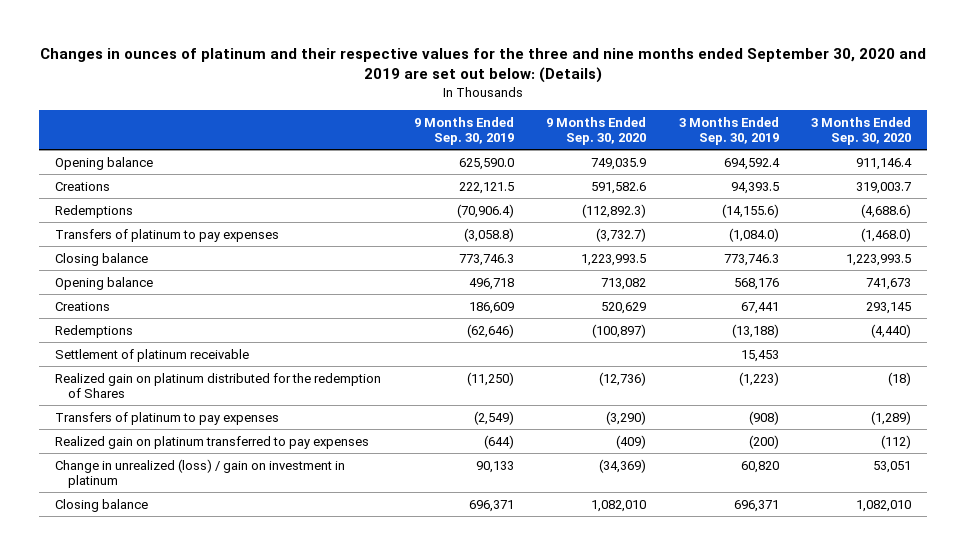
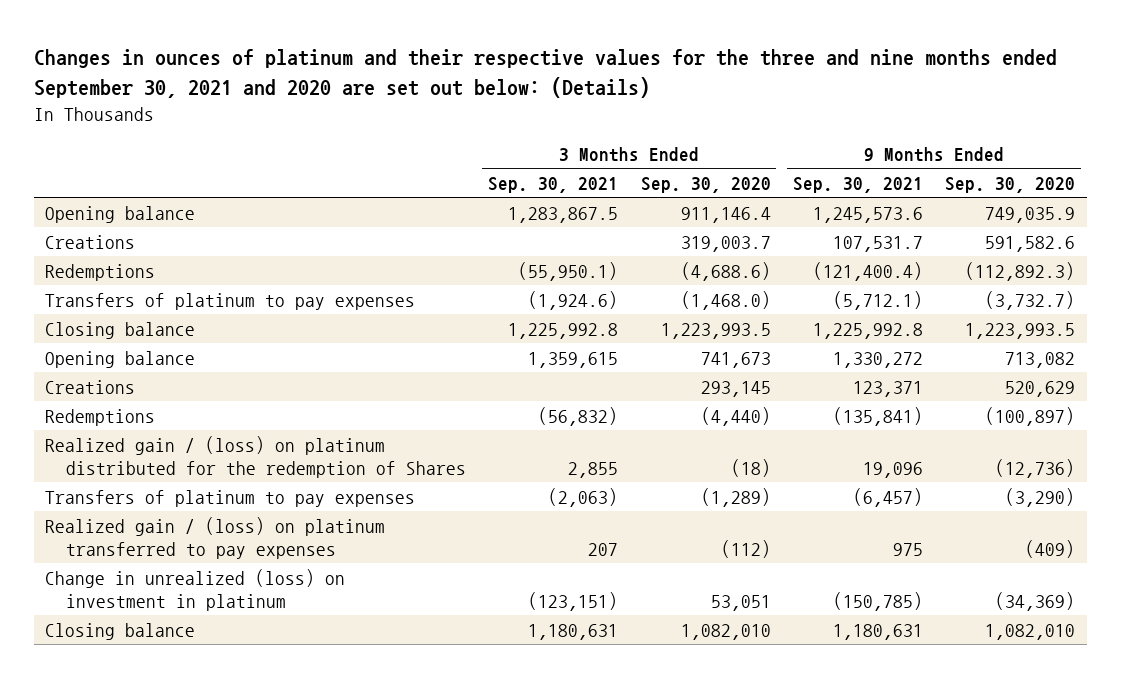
[40,48,927,84] Changes in ounces of platinum and their respective values for the three and nine months ended September 30, 2020 and 2019 are set out below: (Details) -> [34,49,1058,98] Changes in ounces of platinum and their respective values for the three and nine months ended September 30, 2021 and 2020 are set out below: (Details)
[413,116,514,145] 9 Months Ended Sep. 30, 2019 -> none
[678,116,779,145] 3 Months Ended Sep. 30, 2019 -> none
none -> [488,176,619,193] Sep. 30, 2021
none -> [792,176,923,193] Sep. 30, 2021
[55,348,250,362] Settlement of platinum receivable -> none
[55,372,382,398] Realized gain on platinum distributed for the redemption of Shares -> [45,435,466,478] Realized gain / (loss) on platinum distributed for the redemption of Shares
[55,435,370,449] Realized gain on platinum transferred to pay expenses -> [45,516,386,559] Realized gain / (loss) on platinum transferred to pay expenses
[55,458,346,488] Change in unrealized (loss) / gain on investment in platinum -> [45,568,346,611] Change in unrealized (loss) on investment in platinum

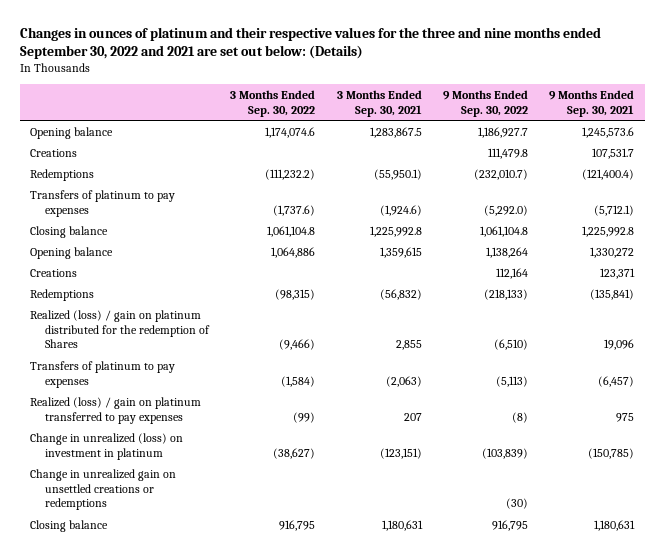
[34,49,1058,98] Changes in ounces of platinum and their respective values for the three and nine months ended September 30, 2021 and 2020 are set out below: (Details) -> [19,26,601,60] Changes in ounces of platinum and their respective values for the three and nine months ended September 30, 2022 and 2021 are set out below: (Details)
[640,176,771,193] Sep. 30, 2020 -> none
[945,176,1076,193] Sep. 30, 2020 -> none
none -> [230,89,316,117] 3 Months Ended Sep. 30, 2022
none -> [442,89,528,117] 9 Months Ended Sep. 30, 2022
[45,435,466,478] Realized gain / (loss) on platinum distributed for the redemption of Shares -> [30,309,211,349] Realized (loss) / gain on platinum distributed for the redemption of Shares
[45,516,386,559] Realized gain / (loss) on platinum transferred to pay expenses -> [30,396,202,424] Realized (loss) / gain on platinum transferred to pay expenses
none -> [30,468,177,511] Change in unrealized gain on unsettled creations or redemptions

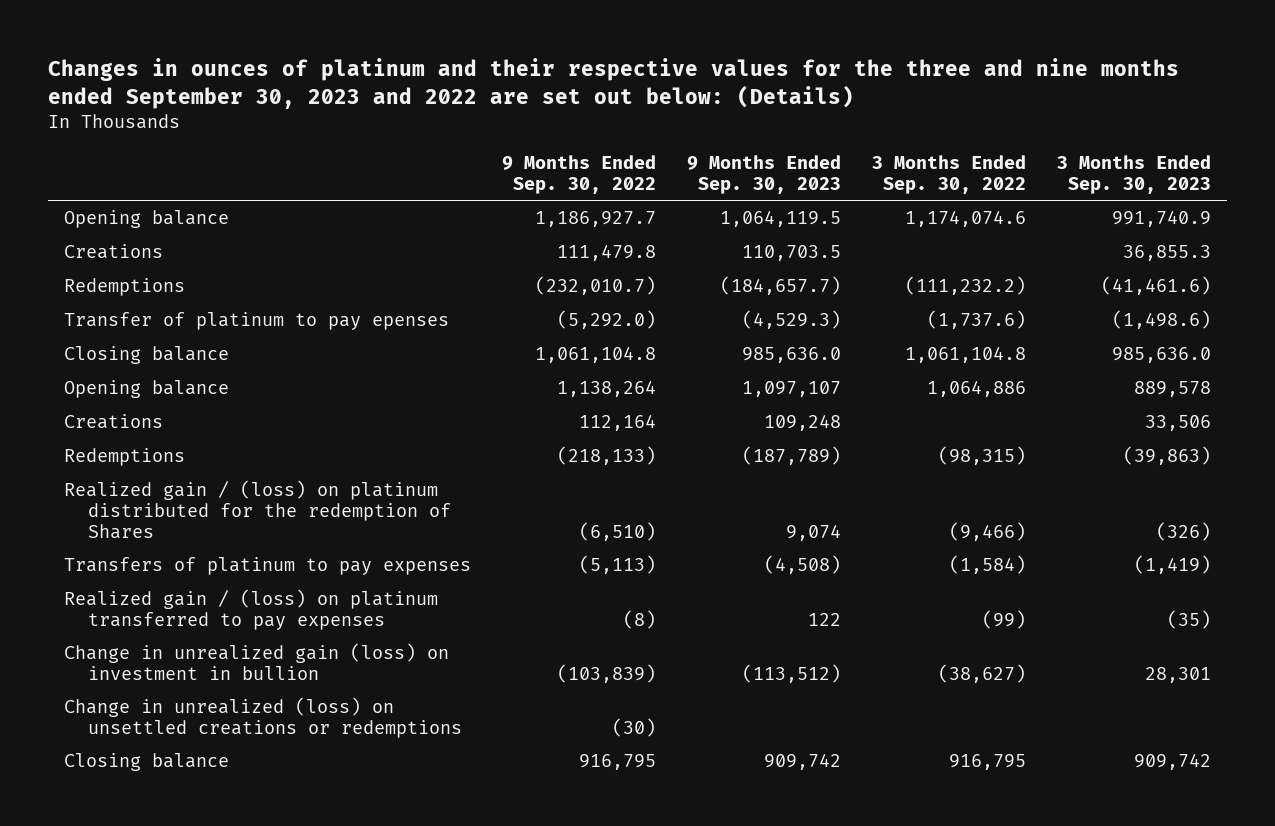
[19,26,601,60] Changes in ounces of platinum and their respective values for the three and nine months ended September 30, 2022 and 2021 are set out below: (Details) -> [48,57,1180,109] Changes in ounces of platinum and their respective values for the three and nine months ended September 30, 2023 and 2022 are set out below: (Details)
[336,89,422,117] 3 Months Ended Sep. 30, 2021 -> none
[549,89,635,117] 9 Months Ended Sep. 30, 2021 -> none
none -> [686,154,841,194] 9 Months Ended Sep. 30, 2023
none -> [1057,154,1212,194] 3 Months Ended Sep. 30, 2023
[30,189,176,217] Transfers of platinum to pay expenses -> [63,312,449,331] Transfer of platinum to pay epenses
[30,309,211,349] Realized (loss) / gain on platinum distributed for the redemption of Shares -> [63,480,451,539] Realized gain / (loss) on platinum distributed for the redemption of Shares
[30,396,202,424] Realized (loss) / gain on platinum transferred to pay expenses -> [63,589,438,630] Realized gain / (loss) on platinum transferred to pay expenses
[30,432,184,460] Change in unrealized (loss) on investment in platinum -> [63,643,449,680] Change in unrealized gain (loss) on investment in bullion
[30,468,177,511] Change in unrealized gain on unsettled creations or redemptions -> [63,697,462,738] Change in unrealized (loss) on unsettled creations or redemptions

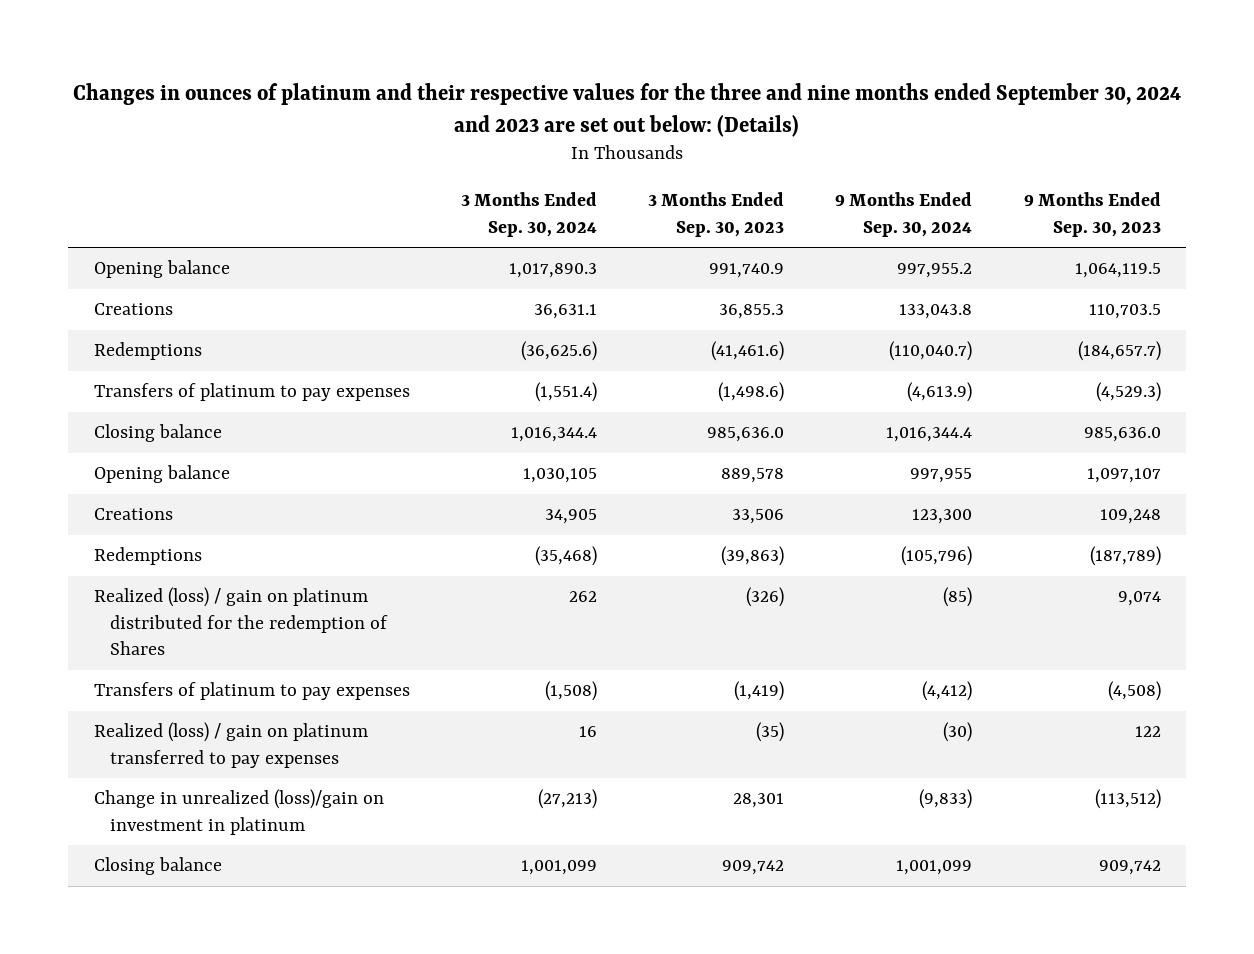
[48,57,1180,109] Changes in ounces of platinum and their respective values for the three and nine months ended September 30, 2023 and 2022 are set out below: (Details) -> [73,83,1182,137] Changes in ounces of platinum and their respective values for the three and nine months ended September 30, 2024 and 2023 are set out below: (Details)
[501,154,656,194] 9 Months Ended Sep. 30, 2022 -> none
[872,154,1027,194] 3 Months Ended Sep. 30, 2022 -> none
none -> [461,192,598,237] 3 Months Ended Sep. 30, 2024
none -> [835,192,973,237] 9 Months Ended Sep. 30, 2024
[63,312,449,331] Transfer of platinum to pay epenses -> [93,383,410,402] Transfers of platinum to pay expenses
[63,480,451,539] Realized gain / (loss) on platinum distributed for the redemption of Shares -> [93,587,388,656] Realized (loss) / gain on platinum distributed for the redemption of Shares
[63,697,462,738] Change in unrealized (loss) on unsettled creations or redemptions -> none
[63,589,438,630] Realized gain / (loss) on platinum transferred to pay expenses -> [93,722,368,768] Realized (loss) / gain on platinum transferred to pay expenses
[63,643,449,680] Change in unrealized gain (loss) on investment in bullion -> [93,789,384,835] Change in unrealized (loss)/gain on investment in platinum

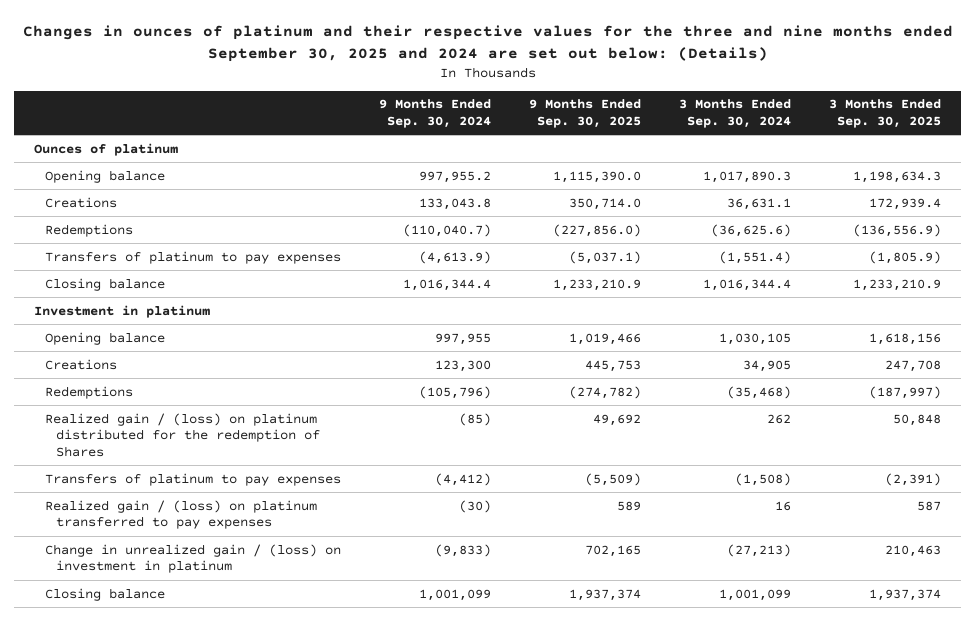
[73,83,1182,137] Changes in ounces of platinum and their respective values for the three and nine months ended September 30, 2024 and 2023 are set out below: (Details) -> [22,25,953,62] Changes in ounces of platinum and their respective values for the three and nine months ended September 30, 2025 and 2024 are set out below: (Details)
[648,192,785,237] 3 Months Ended Sep. 30, 2023 -> none
[1023,192,1161,237] 9 Months Ended Sep. 30, 2023 -> none
none -> [529,99,642,128] 9 Months Ended Sep. 30, 2025
none -> [829,99,942,128] 3 Months Ended Sep. 30, 2025
none -> [33,142,178,156] Ounces of platinum
none -> [33,304,210,318] Investment in platinum
[93,587,388,656] Realized (loss) / gain on platinum distributed for the redemption of Shares -> [44,412,320,457] Realized gain / (loss) on platinum distributed for the redemption of Shares
[93,722,368,768] Realized (loss) / gain on platinum transferred to pay expenses -> [44,499,317,530] Realized gain / (loss) on platinum transferred to pay expenses
[93,789,384,835] Change in unrealized (loss)/gain on investment in platinum -> [44,543,341,574] Change in unrealized gain / (loss) on investment in platinum

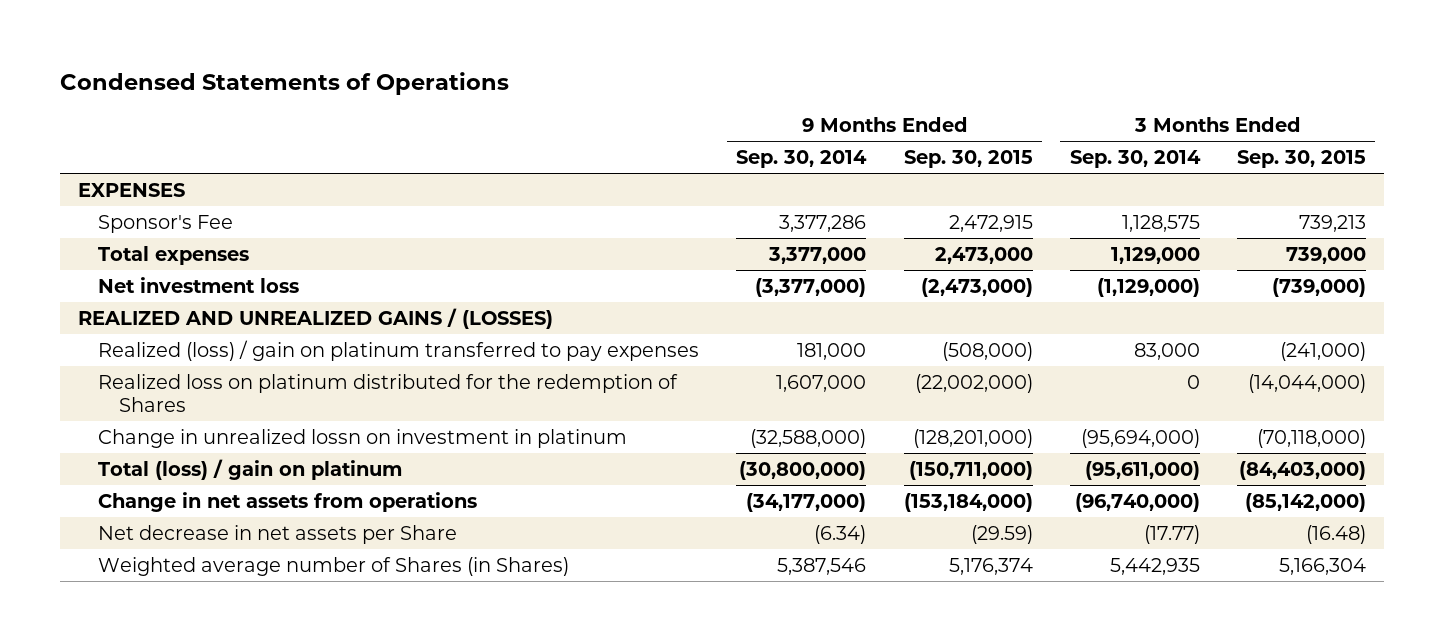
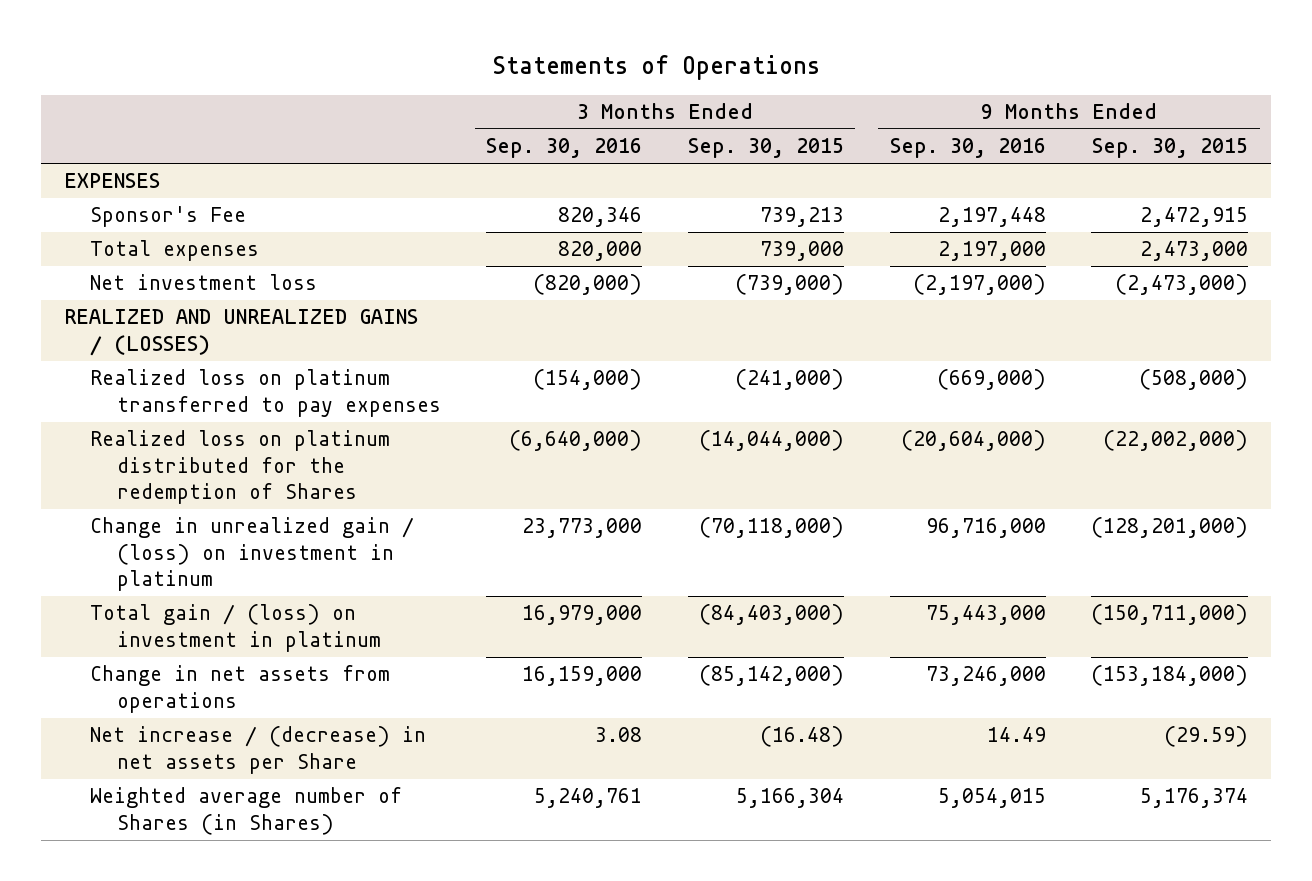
[59,71,509,95] Condensed Statements of Operations -> [492,54,821,80] Statements of Operations
[736,150,868,169] Sep. 30, 2014 -> none
[1069,150,1201,169] Sep. 30, 2014 -> none
none -> [486,138,643,159] Sep. 30, 2016
none -> [889,138,1046,159] Sep. 30, 2016
[98,339,700,361] Realized (loss) / gain on platinum transferred to pay expenses -> [90,369,441,417] Realized loss on platinum transferred to pay expenses
[98,428,628,448] Change in unrealized lossn on investment in platinum -> [90,517,415,591] Change in unrealized gain / (loss) on investment in platinum
[98,458,403,480] Total (loss) / gain on platinum -> [90,604,381,652] Total gain / (loss) on investment in platinum
[98,524,458,544] Net decrease in net assets per Share -> [90,726,427,774] Net increase / (decrease) in net assets per Share

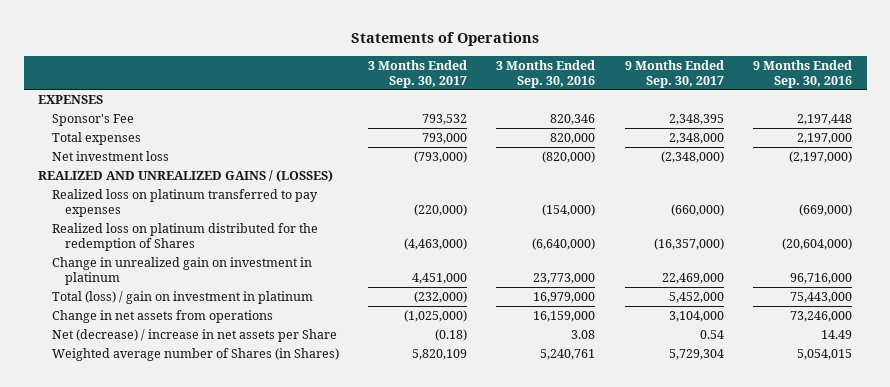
[687,138,844,159] Sep. 30, 2015 -> none
[1092,138,1249,159] Sep. 30, 2015 -> none
none -> [367,59,467,88] 3 Months Ended Sep. 30, 2017
none -> [624,59,724,88] 9 Months Ended Sep. 30, 2017
[90,517,415,591] Change in unrealized gain / (loss) on investment in platinum -> [51,256,312,285] Change in unrealized gain on investment in platinum
[90,604,381,652] Total gain / (loss) on investment in platinum -> [51,290,313,304] Total (loss) / gain on investment in platinum
[90,726,427,774] Net increase / (decrease) in net assets per Share -> [51,328,337,342] Net (decrease) / increase in net assets per Share

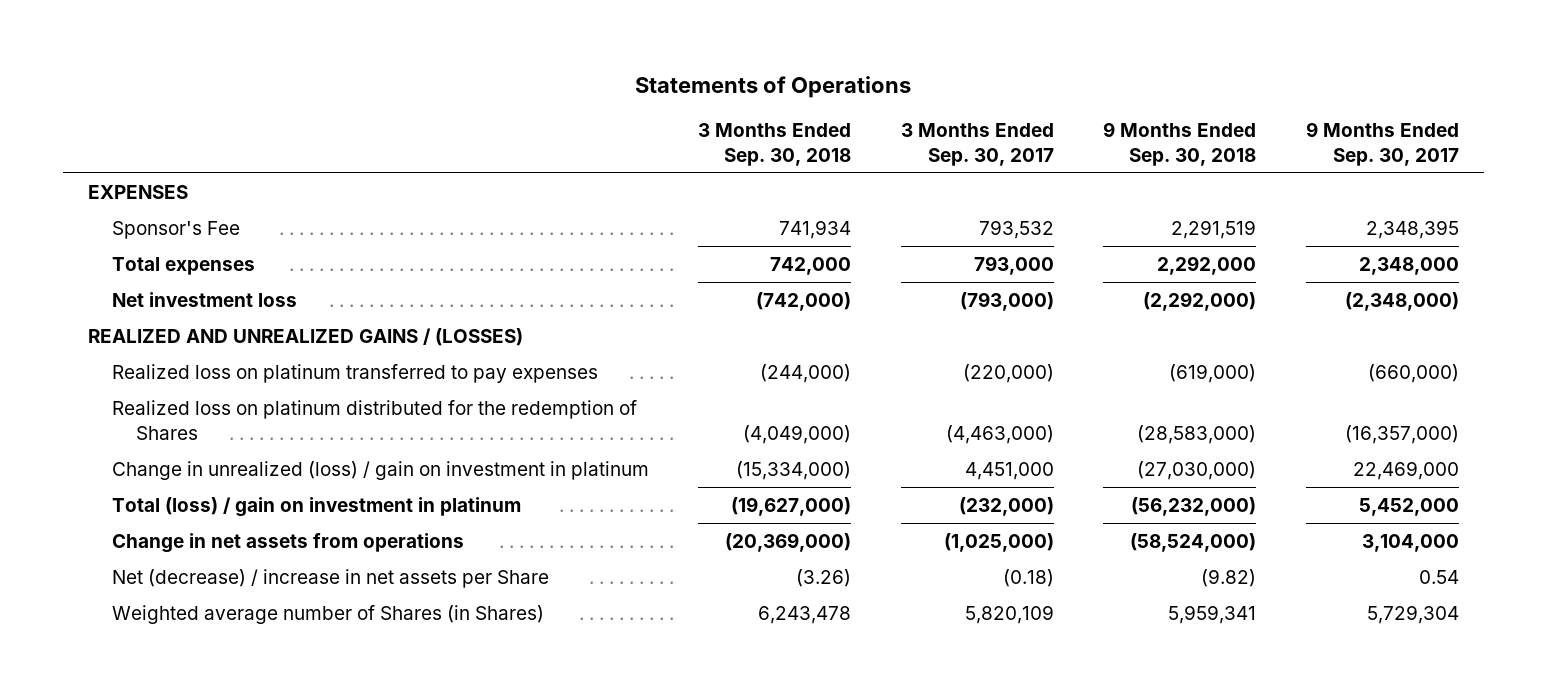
[496,59,596,88] 3 Months Ended Sep. 30, 2016 -> none
[752,59,852,88] 9 Months Ended Sep. 30, 2016 -> none
none -> [698,122,852,166] 3 Months Ended Sep. 30, 2018
none -> [1103,121,1257,166] 9 Months Ended Sep. 30, 2018
[51,256,312,285] Change in unrealized gain on investment in platinum -> [111,461,649,481] Change in unrealized (loss) / gain on investment in platinum

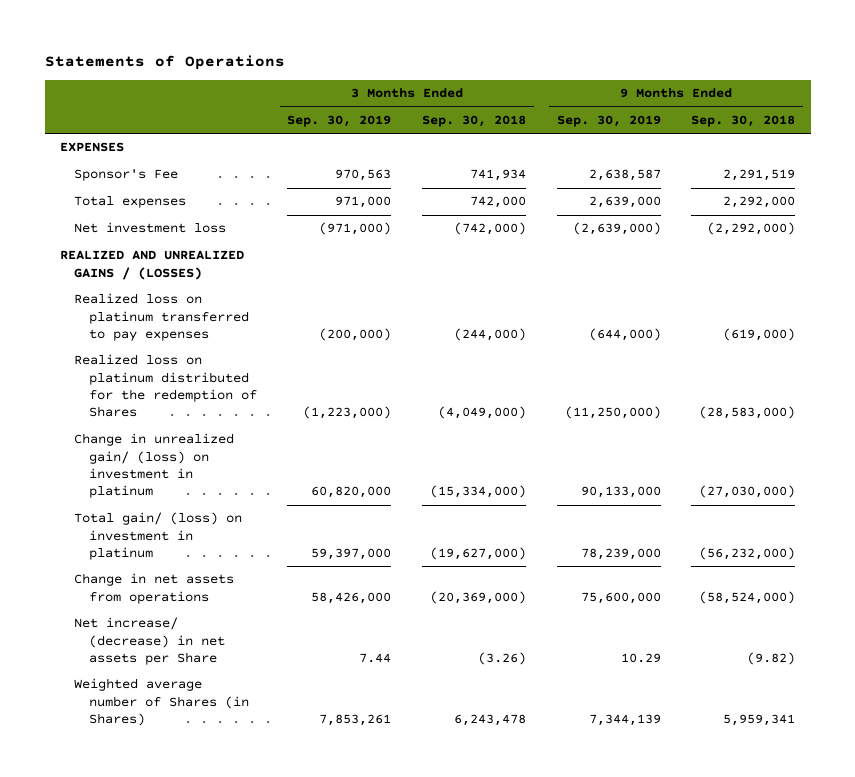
[900,122,1054,166] 3 Months Ended Sep. 30, 2017 -> none
[1305,121,1459,166] 9 Months Ended Sep. 30, 2017 -> none
none -> [287,115,392,128] Sep. 30, 2019
none -> [556,115,661,128] Sep. 30, 2019
[111,461,649,481] Change in unrealized (loss) / gain on investment in platinum -> [74,433,235,499] Change in unrealized gain/ (loss) on investment in platinum
[111,497,521,518] Total (loss) / gain on investment in platinum -> [74,512,243,560] Total gain/ (loss) on investment in platinum
[111,569,549,589] Net (decrease) / increase in net assets per Share -> [74,617,225,665] Net increase/ (decrease) in net assets per Share

